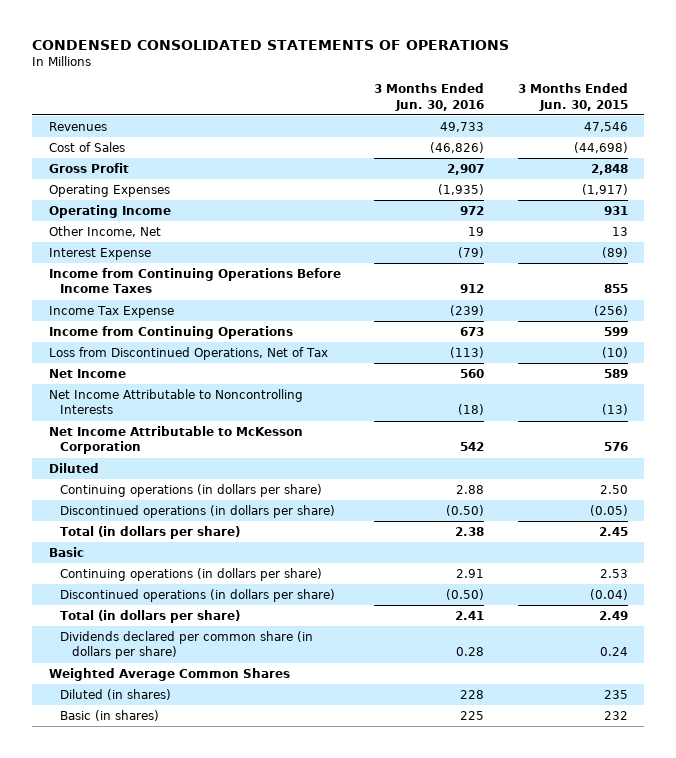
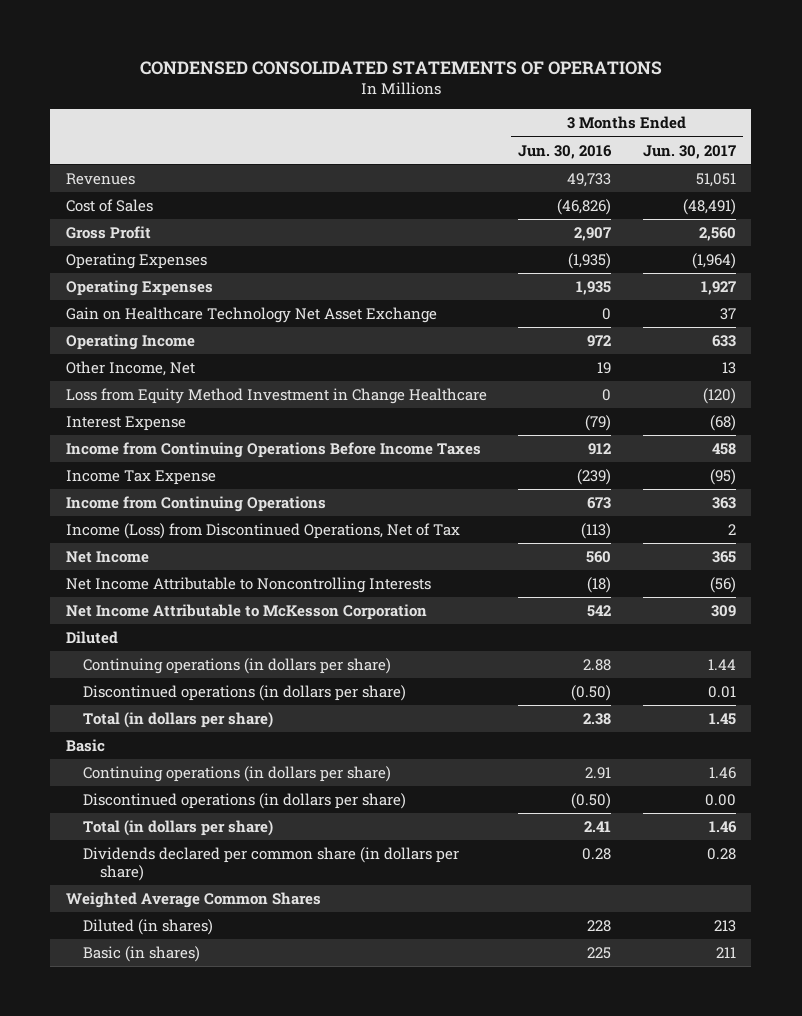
[517,83,628,111] 3 Months Ended Jun. 30, 2015 -> none
none -> [642,144,736,159] Jun. 30, 2017
none -> [66,280,214,297] Operating Expenses
none -> [66,307,438,324] Gain on Healthcare Technology Net Asset Exchange
none -> [66,388,488,405] Loss from Equity Method Investment in Change Healthcare
[48,346,328,360] Loss from Discontinued Operations, Net of Tax -> [66,523,461,540] Income (Loss) from Discontinued Operations, Net of Tax

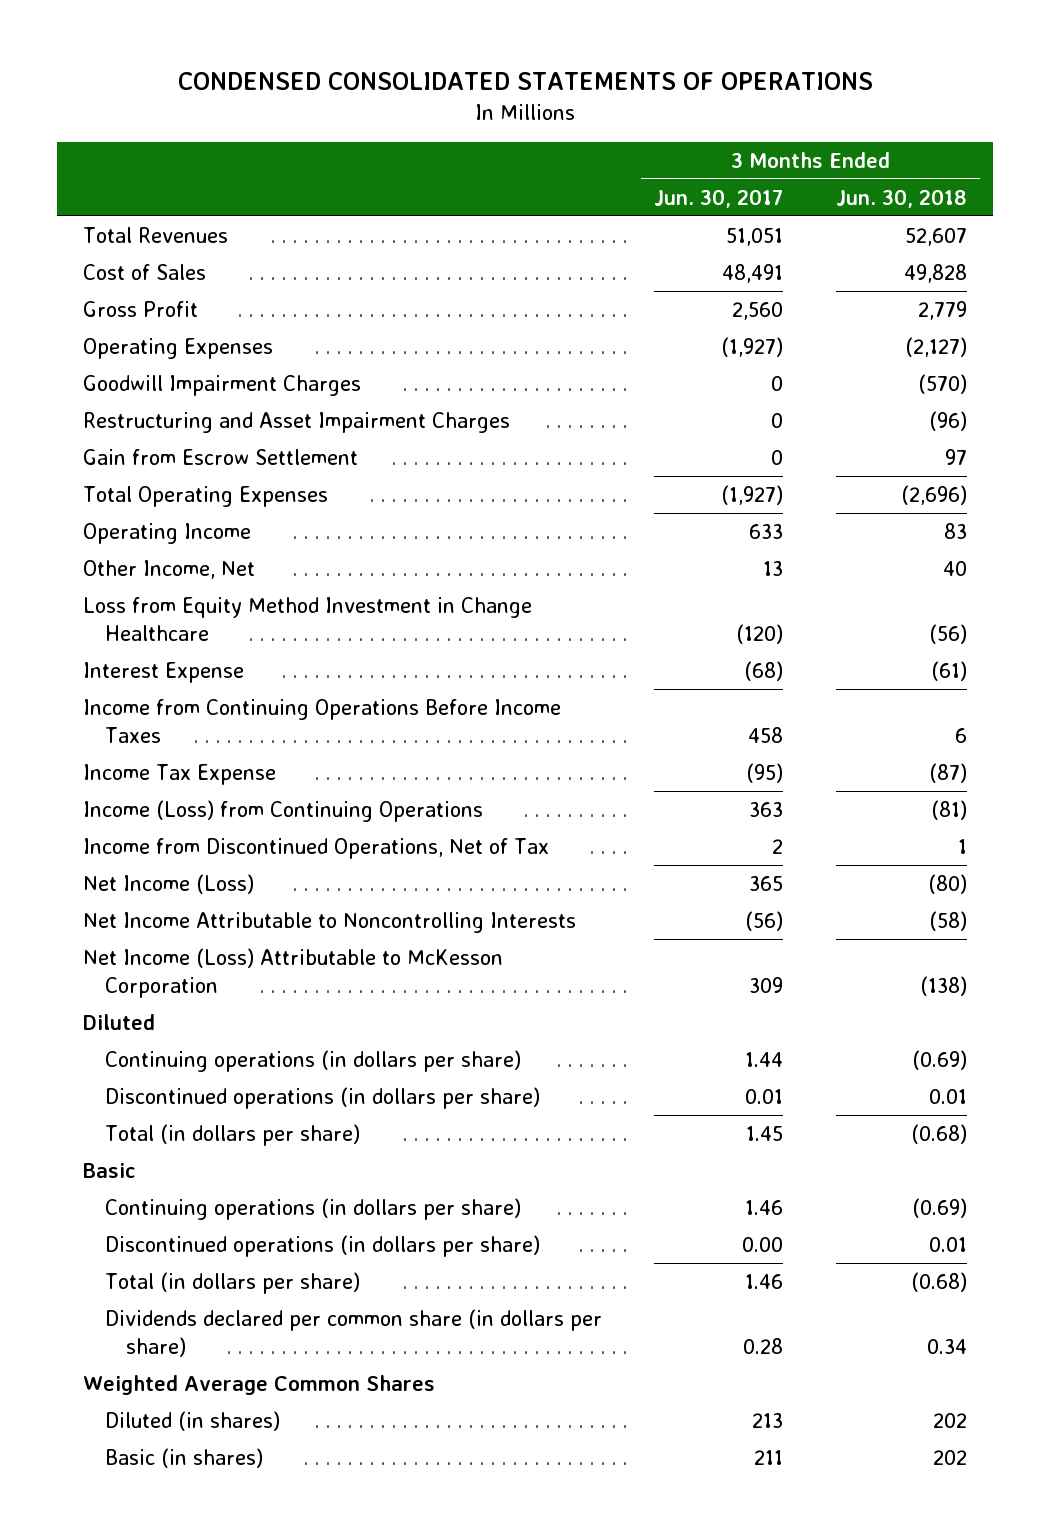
[518,144,613,159] Jun. 30, 2016 -> none
none -> [836,188,968,208] Jun. 30, 2018
[66,173,136,186] Revenues -> [82,226,228,243] Total Revenues
[682,199,736,216] (48,491) -> [722,263,784,283] 48,491
[66,307,438,324] Gain on Healthcare Technology Net Asset Exchange -> none
[691,253,736,270] (1,964) -> [721,336,784,357] (1,927)
none -> [82,374,361,396] Goodwill Impairment Charges
none -> [82,411,510,433] Restructuring and Asset Impairment Charges
none -> [82,448,358,465] Gain from Escrow Settlement
[66,280,214,297] Operating Expenses -> [82,485,328,507] Total Operating Expenses
[700,281,736,296] 1,927 -> [721,484,784,505] (1,927)
[66,496,327,513] Income from Continuing Operations -> [82,799,483,822] Income (Loss) from Continuing Operations
[66,523,461,540] Income (Loss) from Discontinued Operations, Net of Tax -> [82,837,549,859] Income from Discontinued Operations, Net of Tax
[66,551,150,564] Net Income -> [82,873,254,894] Net Income (Loss)
[66,604,428,621] Net Income Attributable to McKesson Corporation -> [82,947,503,999] Net Income (Loss) Attributable to McKesson Corporation

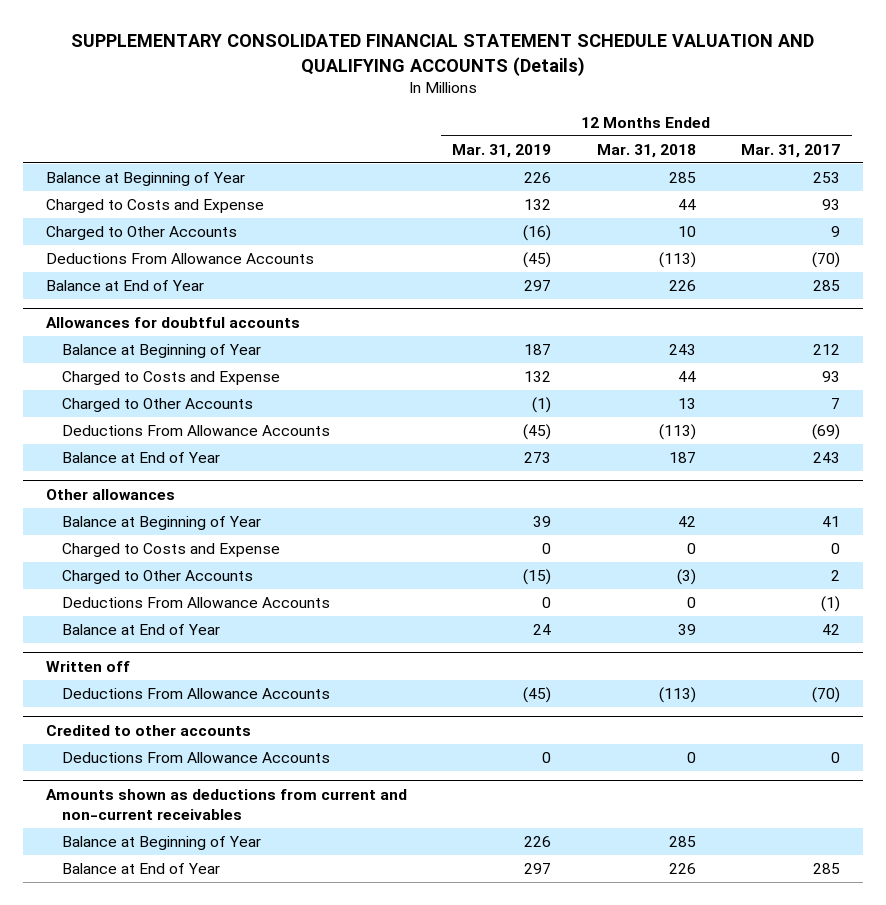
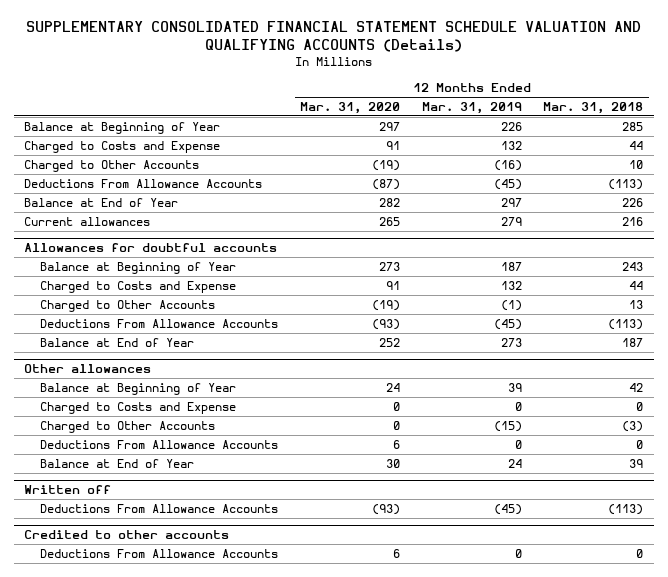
[741,143,841,158] Mar. 31, 2017 -> none
none -> [300,102,401,115] Mar. 31, 2020
none -> [24,216,151,226] Current allowances
[45,789,407,820] Amounts shown as deductions from current and non-current receivables -> none
[62,836,262,851] Balance at Beginning of Year -> none
[62,863,221,875] Balance at End of Year -> none

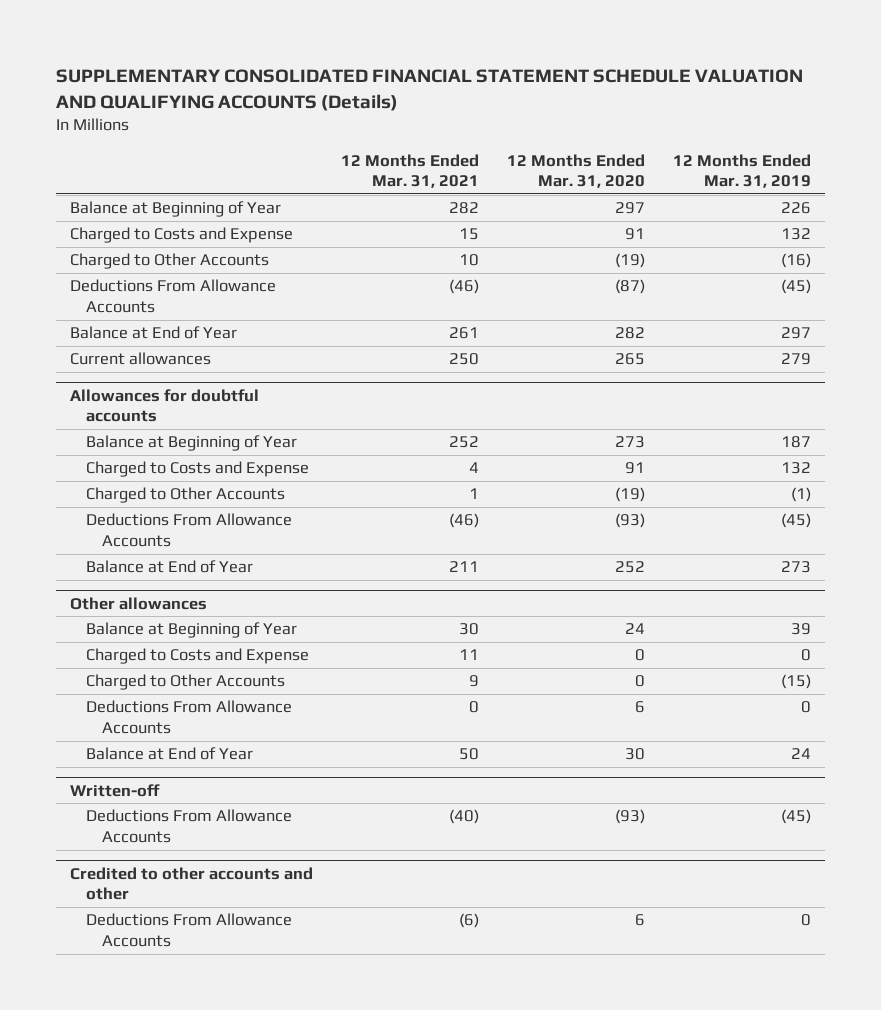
[543,102,644,115] Mar. 31, 2018 -> none
none -> [341,153,480,189] 12 Months Ended Mar. 31, 2021
[24,485,112,495] Written off -> [70,783,161,797] Written-off
[24,530,230,540] Credited to other accounts -> [70,866,314,901] Credited to other accounts and other

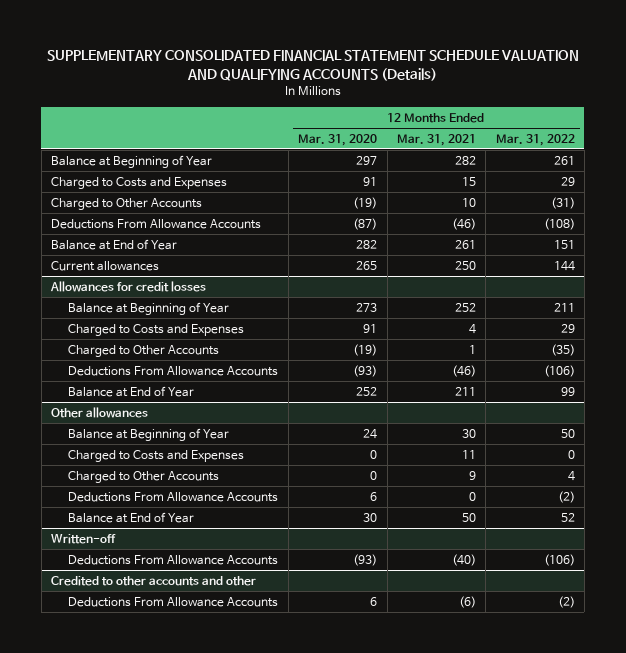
[673,153,812,189] 12 Months Ended Mar. 31, 2019 -> none
none -> [495,133,575,146] Mar. 31, 2022
[70,227,294,244] Charged to Costs and Expense -> [51,176,228,189] Charged to Costs and Expenses
[70,388,260,423] Allowances for doubtful accounts -> [50,280,207,292] Allowances for credit losses
[86,461,310,478] Charged to Costs and Expense -> [68,323,245,336] Charged to Costs and Expenses
[86,648,310,665] Charged to Costs and Expense -> [68,449,245,462] Charged to Costs and Expenses

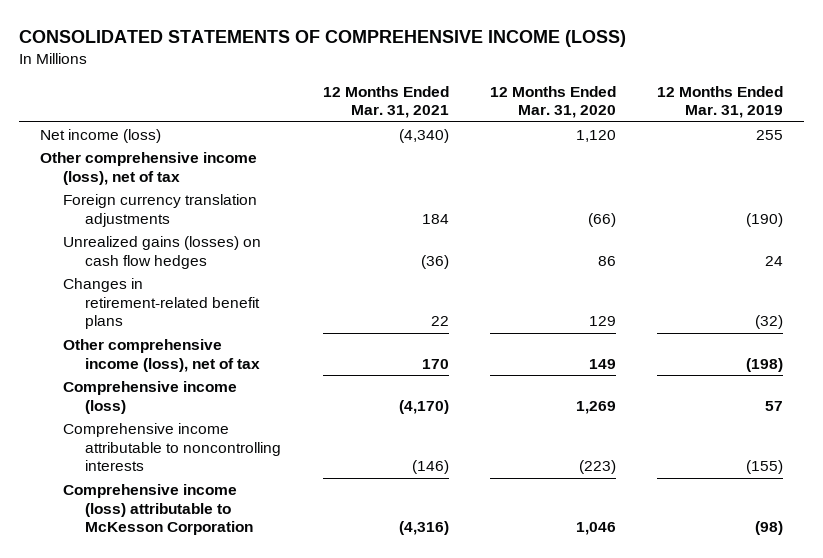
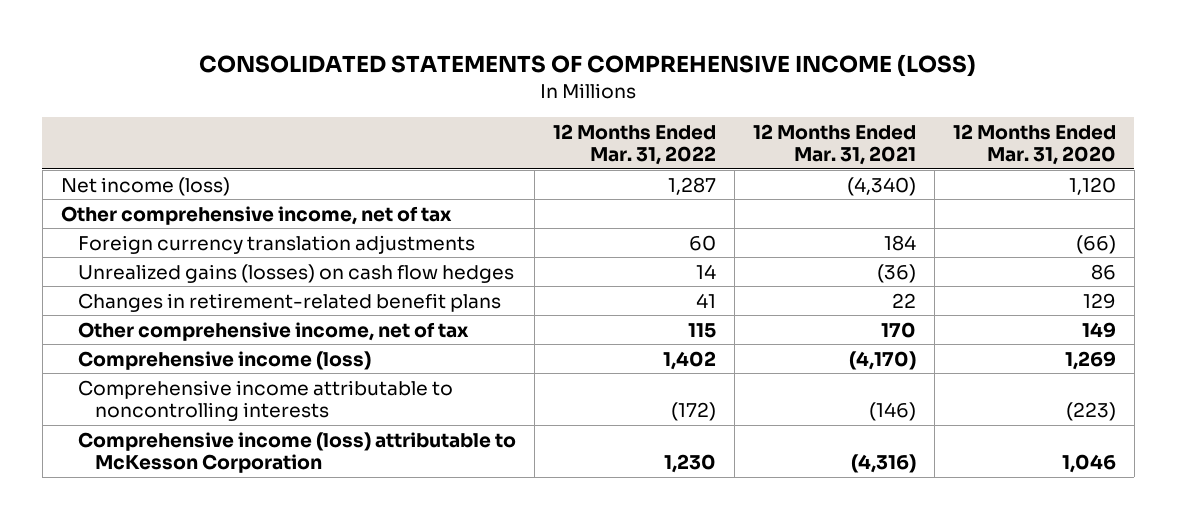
[657,85,784,119] 12 Months Ended Mar. 31, 2019 -> none
none -> [552,123,716,166] 12 Months Ended Mar. 31, 2022
[40,151,258,185] Other comprehensive income (loss), net of tax -> [60,205,452,225] Other comprehensive income, net of tax
[62,338,261,372] Other comprehensive income (loss), net of tax -> [77,321,469,341] Other comprehensive income, net of tax

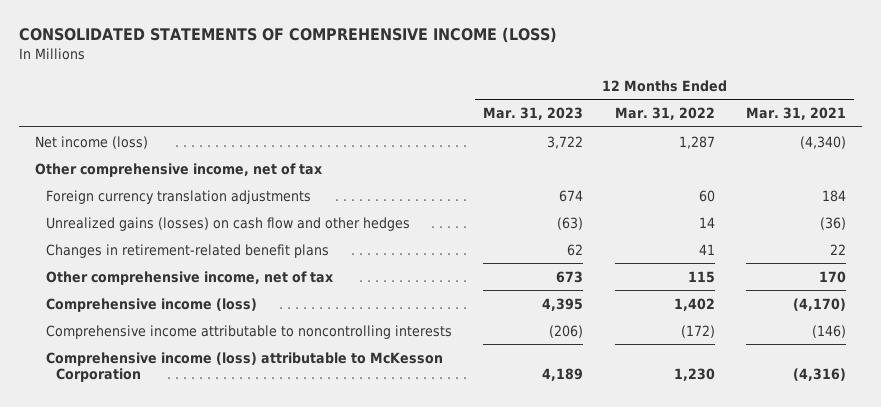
[952,123,1116,166] 12 Months Ended Mar. 31, 2020 -> none
none -> [483,106,584,120] Mar. 31, 2023
[77,263,514,283] Unrealized gains (losses) on cash flow hedges -> [45,216,410,231] Unrealized gains (losses) on cash flow and other hedges

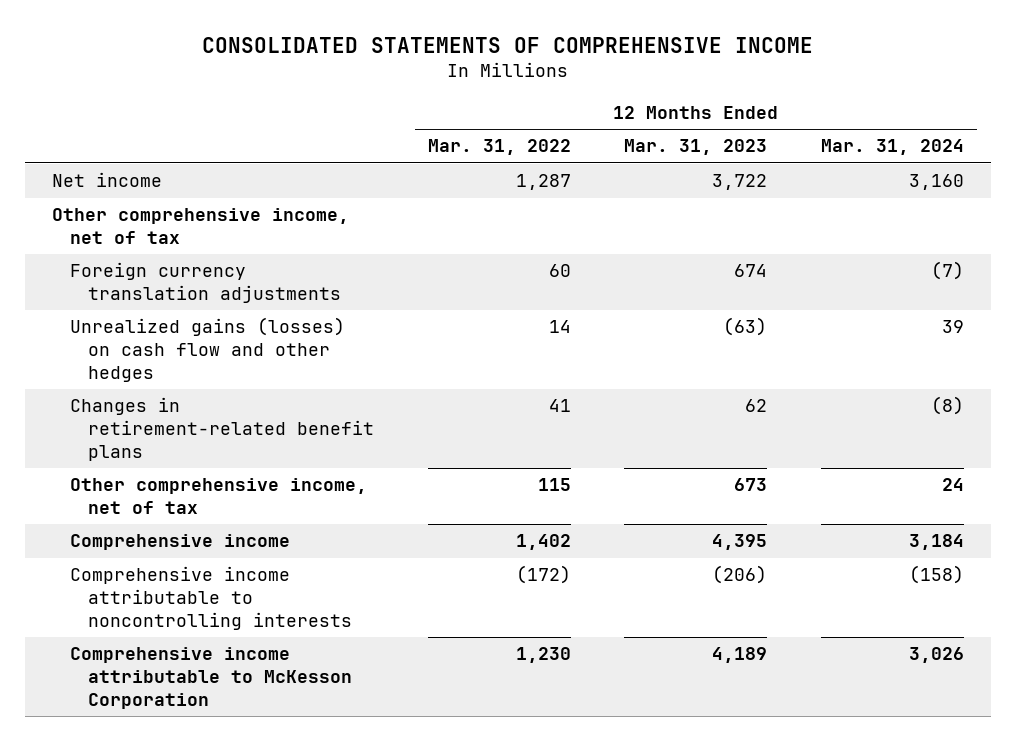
[19,27,558,44] CONSOLIDATED STATEMENTS OF COMPREHENSIVE INCOME (LOSS) -> [201,37,813,54] CONSOLIDATED STATEMENTS OF COMPREHENSIVE INCOME
[746,106,847,120] Mar. 31, 2021 -> none
none -> [820,139,964,156] Mar. 31, 2024
[35,135,149,149] Net income (loss) -> [51,172,162,188] Net income
[45,297,257,312] Comprehensive income (loss) -> [70,534,291,551] Comprehensive income
[45,351,443,383] Comprehensive income (loss) attributable to McKesson Corporation -> [70,647,353,709] Comprehensive income attributable to McKesson Corporation

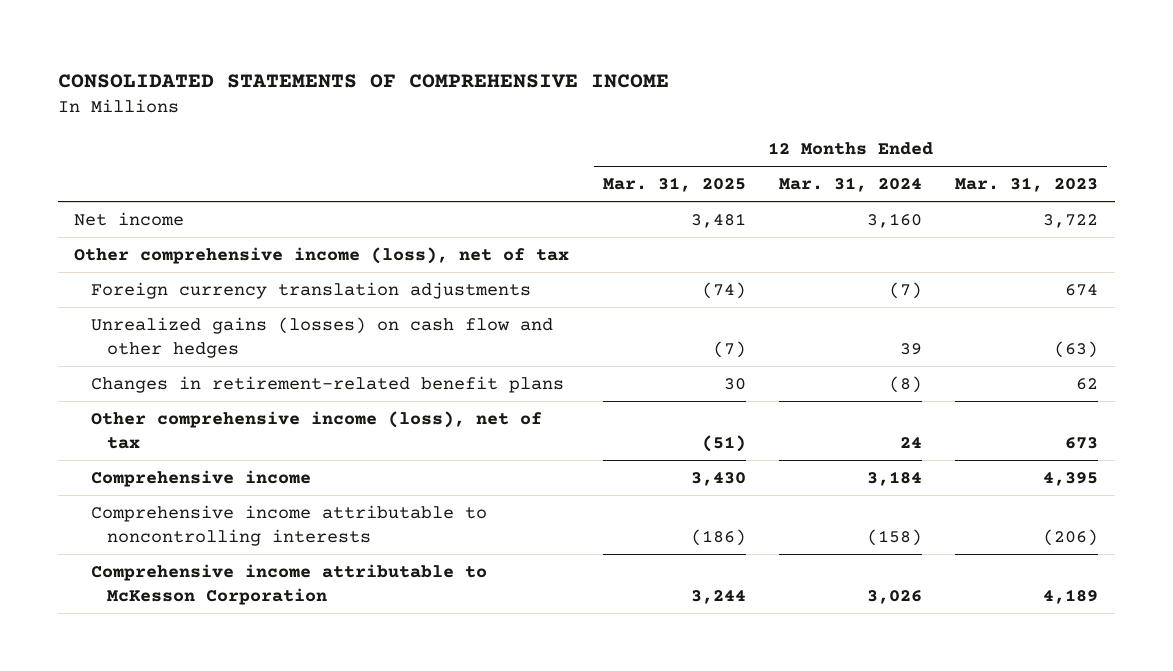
[427,139,571,156] Mar. 31, 2022 -> none
none -> [602,177,746,193] Mar. 31, 2025
[51,208,349,245] Other comprehensive income, net of tax -> [74,247,570,265] Other comprehensive income (loss), net of tax
[70,478,368,515] Other comprehensive income, net of tax -> [90,411,542,450] Other comprehensive income (loss), net of tax

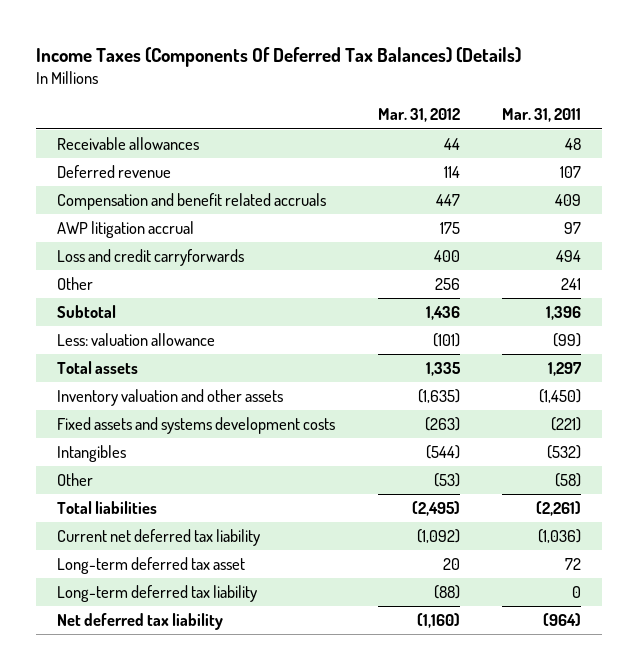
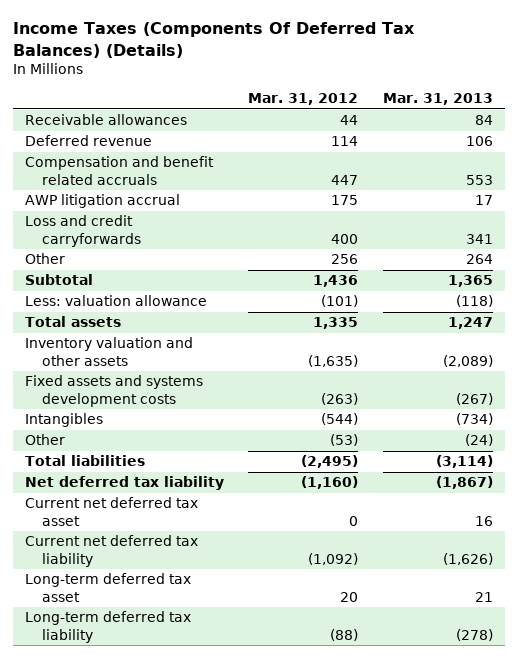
[501,108,581,123] Mar. 31, 2011 -> none
none -> [383,93,494,106] Mar. 31, 2013
[57,613,224,631] Net deferred tax liability -> [24,476,224,491] Net deferred tax liability
none -> [24,497,198,526] Current net deferred tax asset

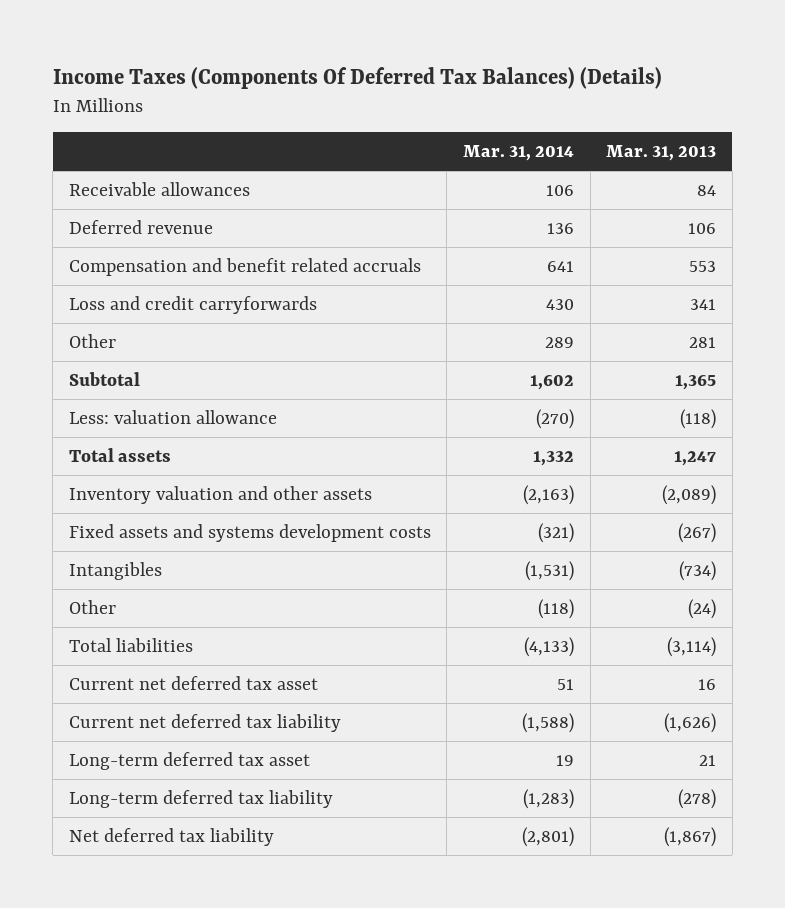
[248,93,359,106] Mar. 31, 2012 -> none
none -> [462,145,574,162] Mar. 31, 2014
[24,194,180,209] AWP litigation accrual -> none
[466,254,494,265] 264 -> [689,336,717,348] 281
[24,476,224,491] Net deferred tax liability -> [68,827,274,846] Net deferred tax liability

